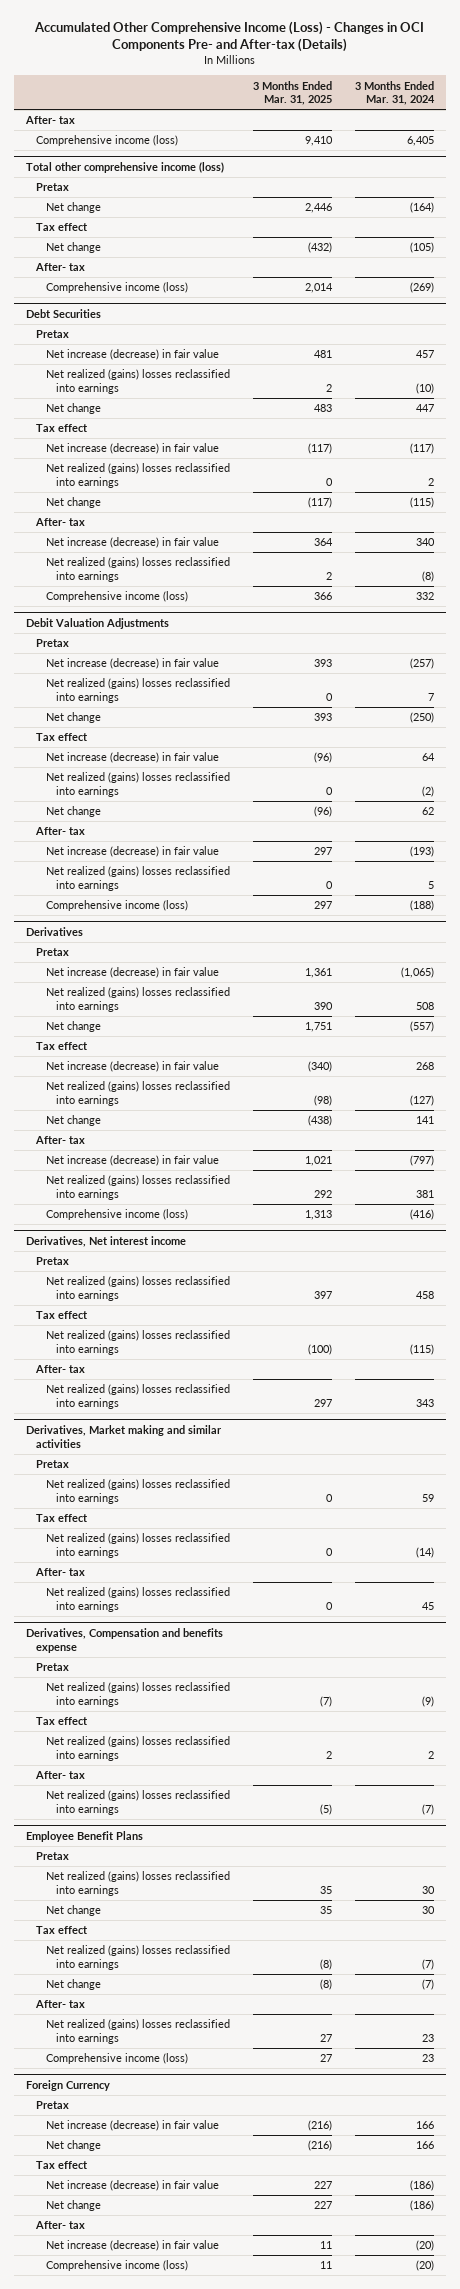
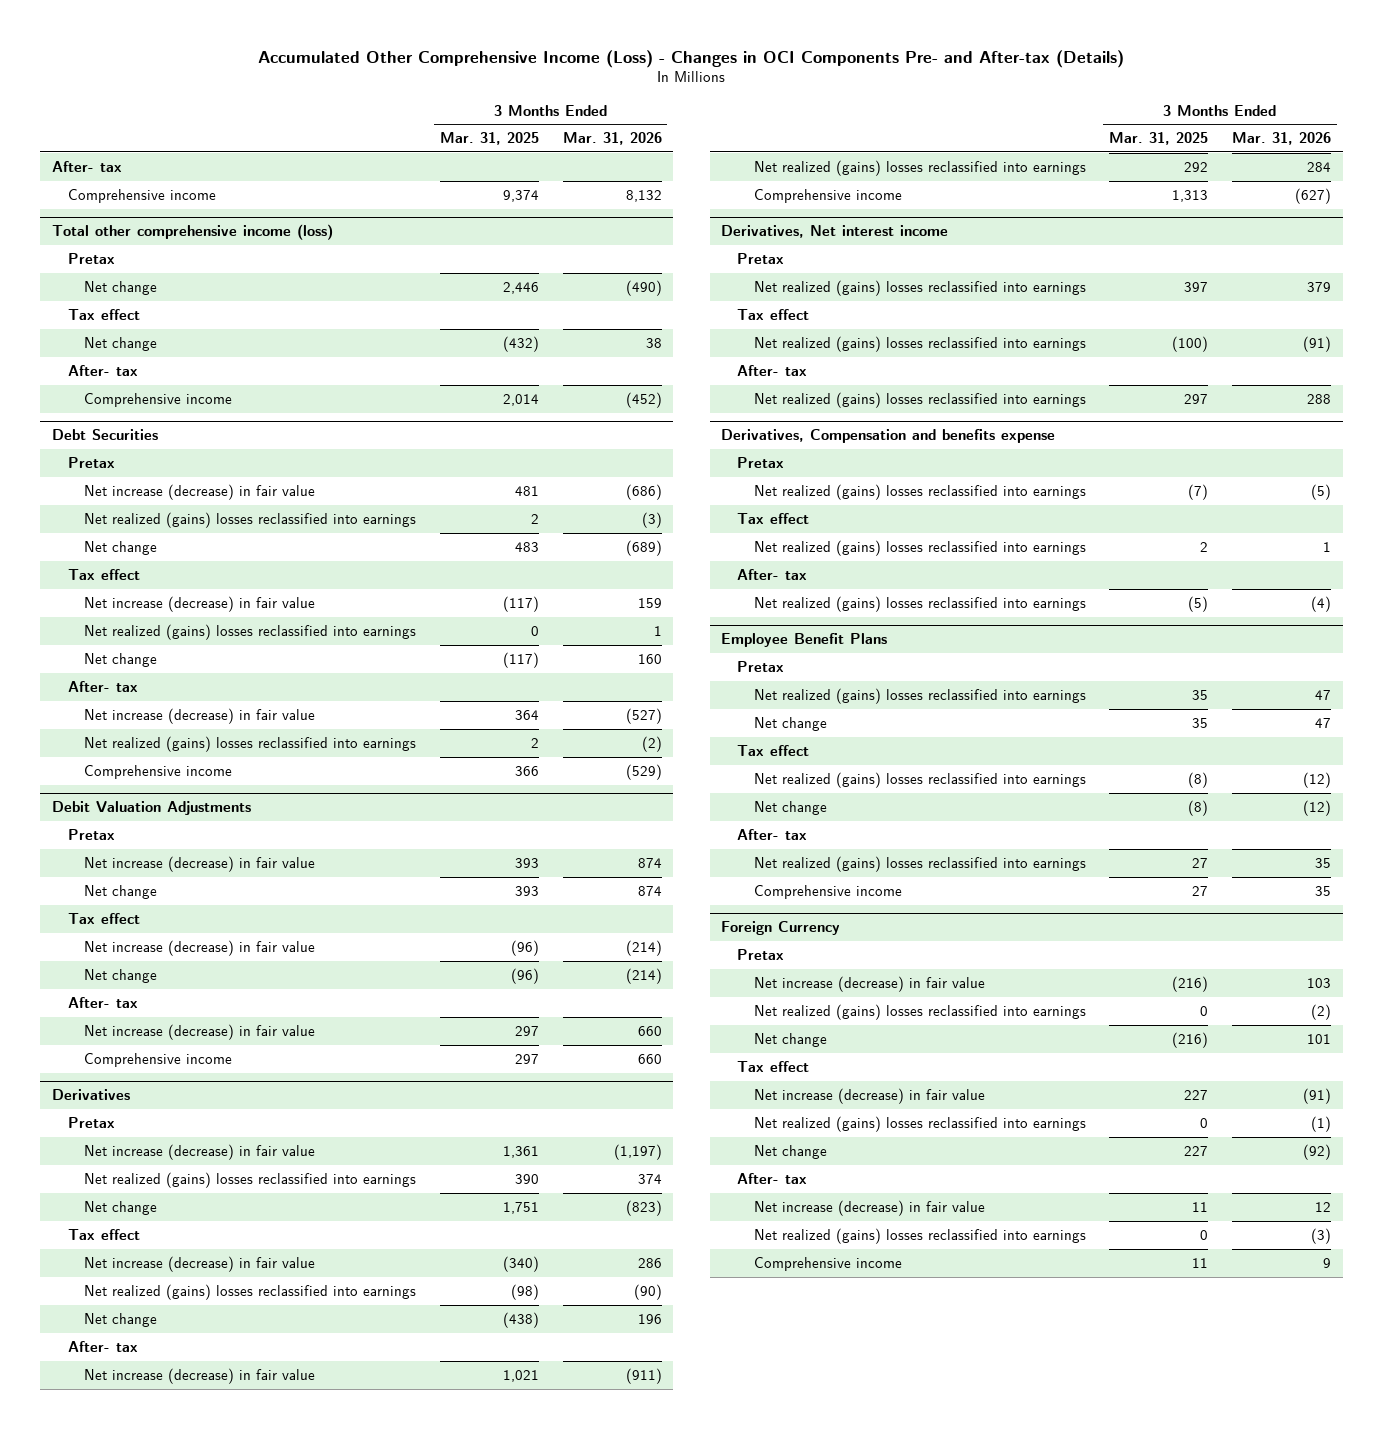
[355,80,436,106] 3 Months Ended Mar. 31, 2024 -> none
none -> [562,132,662,146] Mar. 31, 2026
[35,135,178,147] Comprehensive income (loss) -> [68,188,217,203] Comprehensive income
[304,136,333,147] 9,410 -> [502,189,539,202] 9,374
[45,282,188,294] Comprehensive income (loss) -> [84,392,233,407] Comprehensive income
[45,591,188,603] Comprehensive income (loss) -> [84,764,233,779] Comprehensive income
[45,678,230,703] Net realized (gains) losses reclassified into earnings -> none
[45,772,230,797] Net realized (gains) losses reclassified into earnings -> none
[45,866,230,891] Net realized (gains) losses reclassified into earnings -> none
[45,900,188,912] Comprehensive income (loss) -> [84,1052,233,1067] Comprehensive income
[45,1209,188,1221] Comprehensive income (loss) -> [753,188,902,203] Comprehensive income
[25,1424,222,1448] Derivatives, Market making and similar activities -> none
[35,1460,69,1469] Pretax -> none
[45,1479,230,1504] Net realized (gains) losses reclassified into earnings -> none
[35,1514,88,1523] Tax effect -> none
[45,1533,230,1558] Net realized (gains) losses reclassified into earnings -> none
[34,1568,85,1577] After- tax -> none
[45,1587,230,1612] Net realized (gains) losses reclassified into earnings -> none
[45,2053,188,2065] Comprehensive income (loss) -> [753,884,902,899] Comprehensive income
none -> [753,1003,1086,1020] Net realized (gains) losses reclassified into earnings
none -> [753,1115,1086,1132] Net realized (gains) losses reclassified into earnings
none -> [753,1227,1086,1244] Net realized (gains) losses reclassified into earnings
[45,2260,188,2272] Comprehensive income (loss) -> [753,1256,902,1271] Comprehensive income

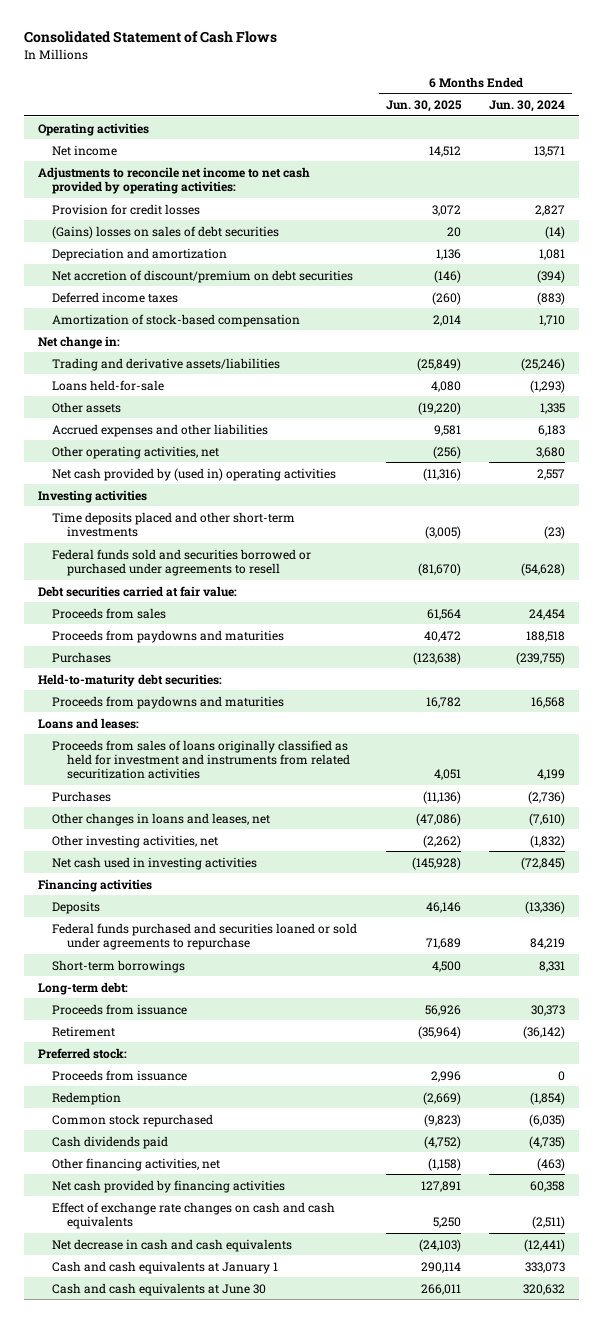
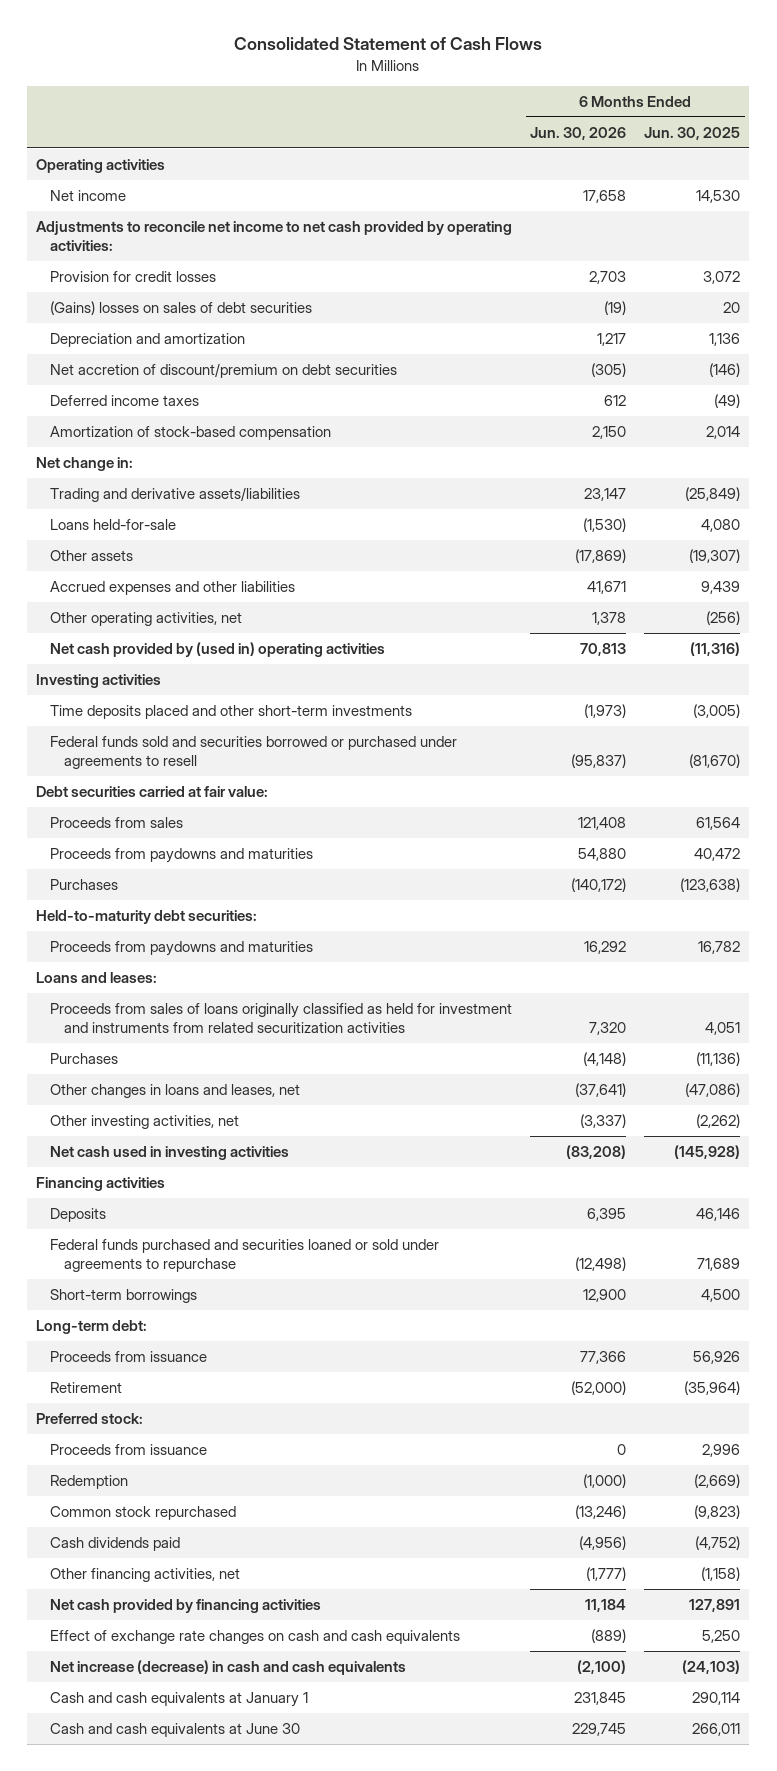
[489,99,566,112] Jun. 30, 2024 -> none
none -> [530,126,627,140] Jun. 30, 2026
[428,145,461,157] 14,512 -> [696,189,741,203] 14,530
[431,291,461,305] (260) -> [714,393,741,408] (49)
[417,401,461,415] (19,220) -> [689,548,741,563] (19,307)
[433,424,461,436] 9,581 -> [701,580,741,594] 9,439
[52,1238,293,1252] Net decrease in cash and cash equivalents -> [50,1659,407,1675] Net increase (decrease) in cash and cash equivalents

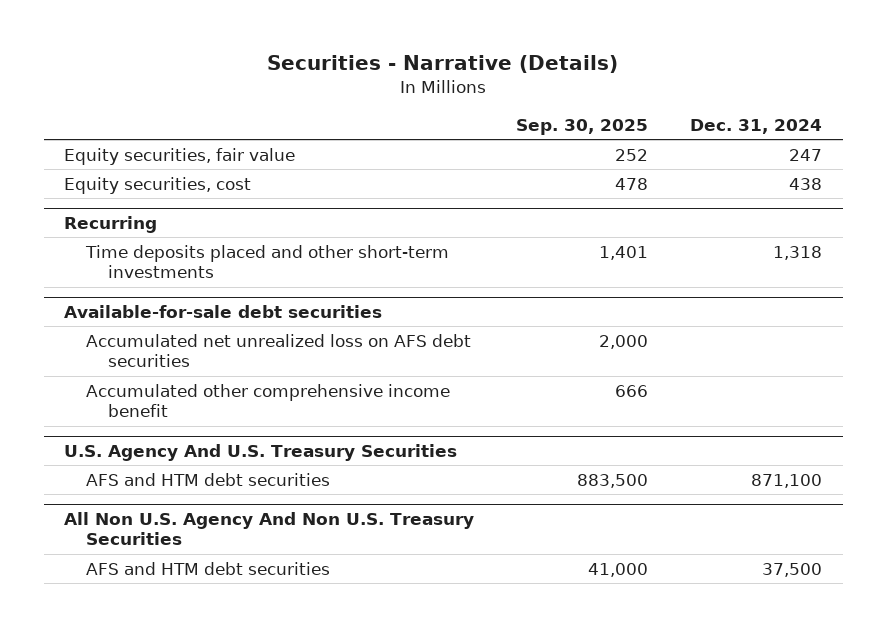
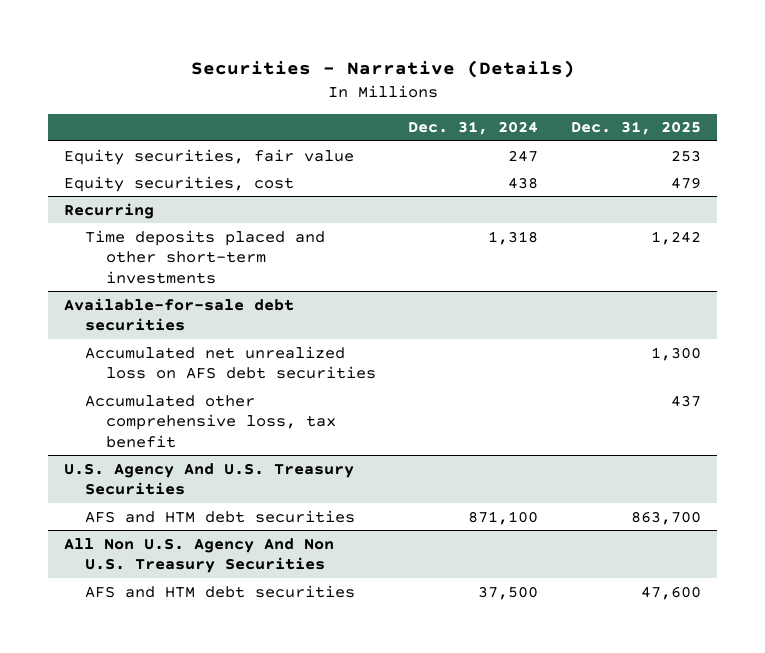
[516,118,649,135] Sep. 30, 2025 -> none
none -> [571,121,702,136] Dec. 31, 2025
[86,383,451,418] Accumulated other comprehensive income benefit -> [84,394,336,448] Accumulated other comprehensive loss, tax benefit

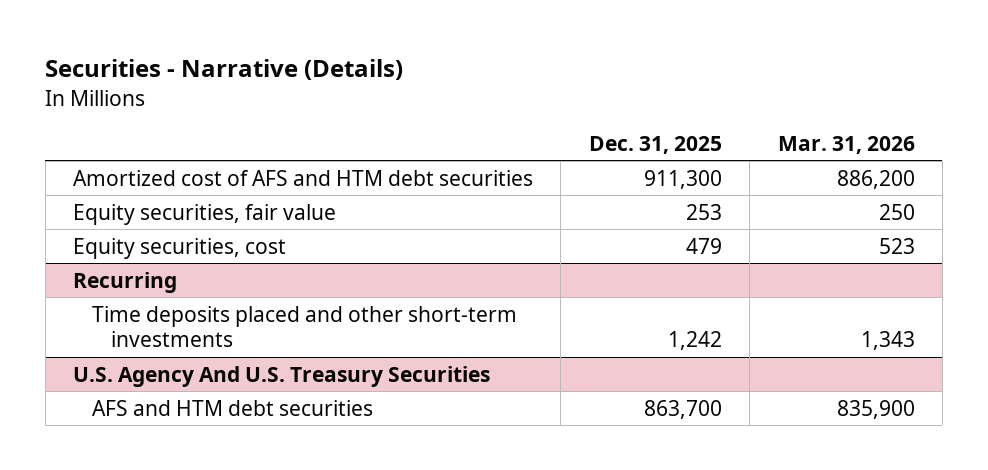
[408,121,539,136] Dec. 31, 2024 -> none
none -> [777,135,915,154] Mar. 31, 2026
none -> [73,169,534,186] Amortized cost of AFS and HTM debt securities
[63,297,294,332] Available-for-sale debt securities -> none
[84,345,376,380] Accumulated net unrealized loss on AFS debt securities -> none
[84,394,336,448] Accumulated other comprehensive loss, tax benefit -> none
[63,537,334,574] All Non U.S. Agency And Non U.S. Treasury Securities -> none
[84,584,355,598] AFS and HTM debt securities -> none

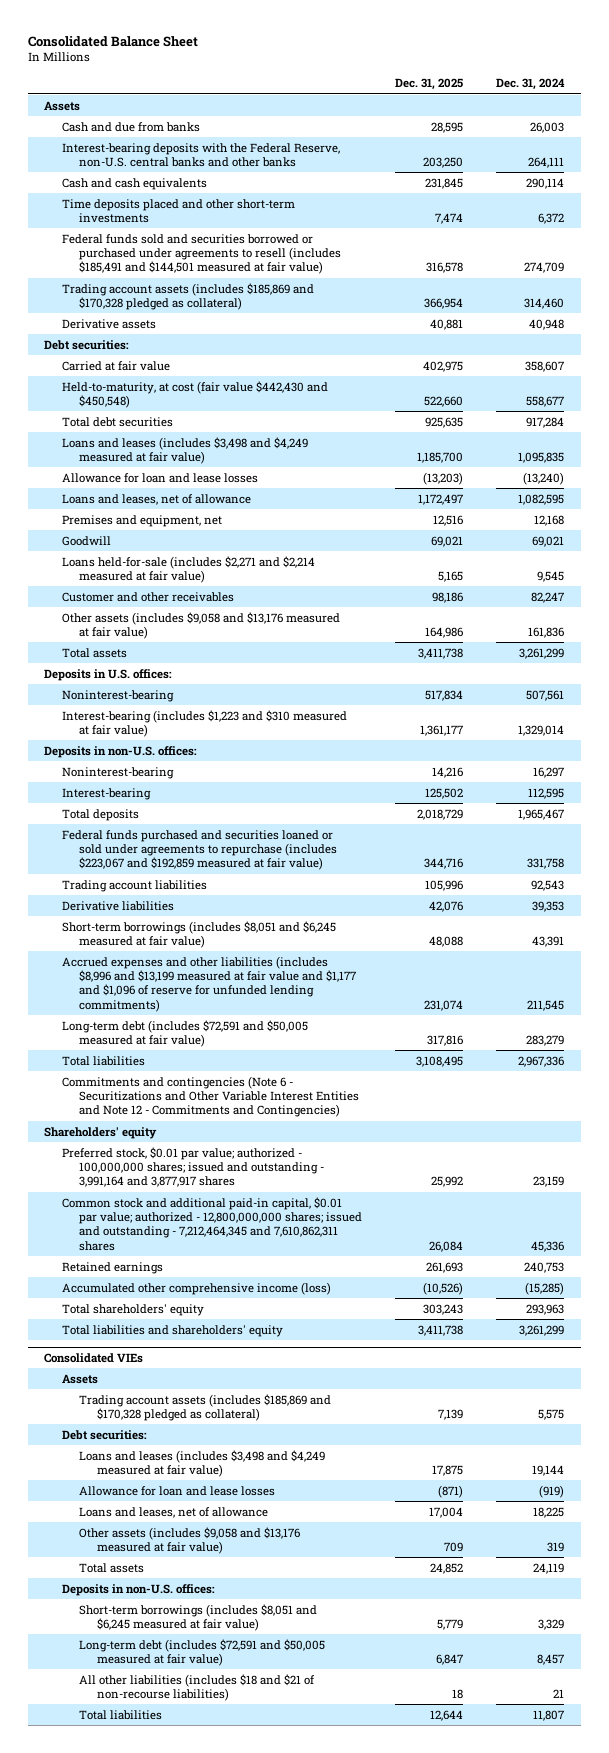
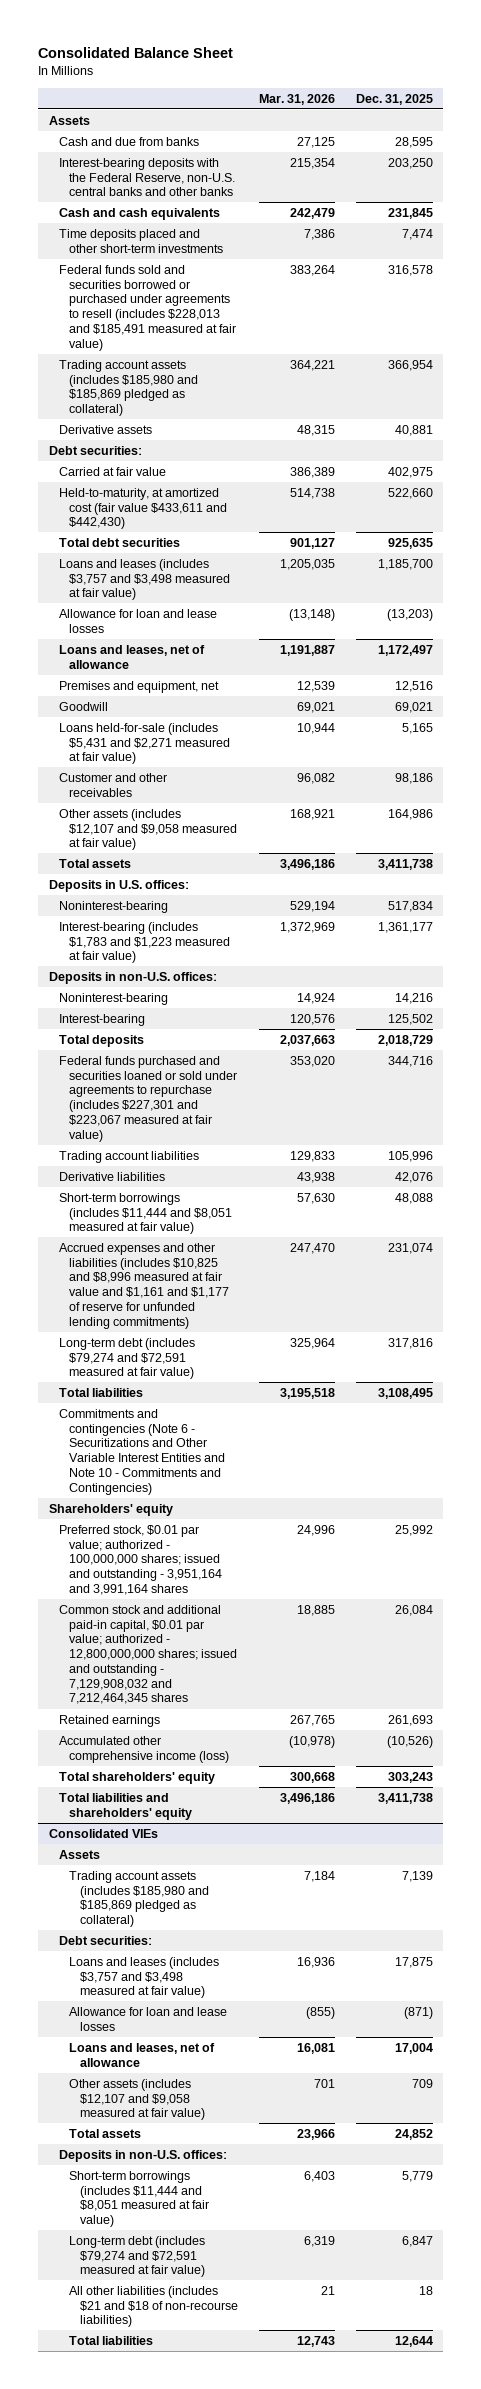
[496,78,566,91] Dec. 31, 2024 -> none
none -> [258,93,335,105] Mar. 31, 2026
[61,233,342,275] Federal funds sold and securities borrowed or purchased under agreements to resell (includes $185,491 and $144,501 measured at fair value) -> [59,264,237,351] Federal funds sold and securities borrowed or purchased under agreements to resell (includes $228,013 and $185,491 measured at fair value)
[61,282,314,311] Trading account assets (includes $185,869 and $170,328 pledged as collateral) -> [59,359,199,417] Trading account assets (includes $185,980 and $185,869 pledged as collateral)
[61,380,328,409] Held-to-maturity, at cost (fair value $442,430 and $450,548) -> [59,487,228,530] Held-to-maturity, at amortized cost (fair value $433,611 and $442,430)
[61,436,308,465] Loans and leases (includes $3,498 and $4,249 measured at fair value) -> [59,558,231,601] Loans and leases (includes $3,757 and $3,498 measured at fair value)
[61,555,315,584] Loans held-for-sale (includes $2,271 and $2,214 measured at fair value) -> [59,722,231,765] Loans held-for-sale (includes $5,431 and $2,271 measured at fair value)
[61,611,340,640] Other assets (includes $9,058 and $13,176 measured at fair value) -> [59,808,238,851] Other assets (includes $12,107 and $9,058 measured at fair value)
[61,709,347,738] Interest-bearing (includes $1,223 and $310 measured at fair value) -> [59,921,231,964] Interest-bearing (includes $1,783 and $1,223 measured at fair value)
[61,829,338,871] Federal funds purchased and securities loaned or sold under agreements to repurchase (includes $223,067 and $192,859 measured at fair value) -> [59,1055,238,1142] Federal funds purchased and securities loaned or sold under agreements to repurchase (includes $227,301 and $223,067 measured at fair value)
[61,920,336,949] Short-term borrowings (includes $8,051 and $6,245 measured at fair value) -> [59,1192,233,1235] Short-term borrowings (includes $11,444 and $8,051 measured at fair value)
[61,955,357,1012] Accrued expenses and other liabilities (includes $8,996 and $13,199 measured at fair value and $1,177 and $1,096 of reserve for unfunded lending commitments) -> [59,1242,230,1329] Accrued expenses and other liabilities (includes $10,825 and $8,996 measured at fair value and $1,161 and $1,177 of reserve for unfunded lending commitments)
[61,1019,308,1048] Long-term debt (includes $72,591 and $50,005 measured at fair value) -> [59,1337,196,1380] Long-term debt (includes $79,274 and $72,591 measured at fair value)
[61,1075,360,1118] Commitments and contingencies (Note 6 - Securitizations and Other Variable Interest Entities and Note 12 - Commitments and Contingencies) -> [59,1408,226,1495] Commitments and contingencies (Note 6 - Securitizations and Other Variable Interest Entities and Note 10 - Commitments and Contingencies)
[61,1146,325,1188] Preferred stock, $0.01 par value; authorized - 100,000,000 shares; issued and outstanding - 3,991,164 and 3,877,917 shares -> [59,1524,223,1595] Preferred stock, $0.01 par value; authorized - 100,000,000 shares; issued and outstanding - 3,951,164 and 3,991,164 shares
[61,1196,363,1251] Common stock and additional paid-in capital, $0.01 par value; authorized - 12,800,000,000 shares; issued and outstanding - 7,212,464,345 and 7,610,862,311 shares -> [59,1604,238,1705] Common stock and additional paid-in capital, $0.01 par value; authorized - 12,800,000,000 shares; issued and outstanding - 7,129,908,032 and 7,212,464,345 shares
[79,1393,332,1422] Trading account assets (includes $185,869 and $170,328 pledged as collateral) -> [69,1870,209,1928] Trading account assets (includes $185,980 and $185,869 pledged as collateral)
[79,1449,326,1478] Loans and leases (includes $3,498 and $4,249 measured at fair value) -> [69,1956,220,1999] Loans and leases (includes $3,757 and $3,498 measured at fair value)
[79,1526,301,1555] Other assets (includes $9,058 and $13,176 measured at fair value) -> [69,2078,205,2121] Other assets (includes $12,107 and $9,058 measured at fair value)
[79,1603,318,1632] Short-term borrowings (includes $8,051 and $6,245 measured at fair value) -> [69,2170,209,2228] Short-term borrowings (includes $11,444 and $8,051 measured at fair value)
[79,1638,326,1667] Long-term debt (includes $72,591 and $50,005 measured at fair value) -> [69,2235,206,2278] Long-term debt (includes $79,274 and $72,591 measured at fair value)
[79,1673,316,1702] All other liabilities (includes $18 and $21 of non-recourse liabilities) -> [69,2285,238,2328] All other liabilities (includes $21 and $18 of non-recourse liabilities)

